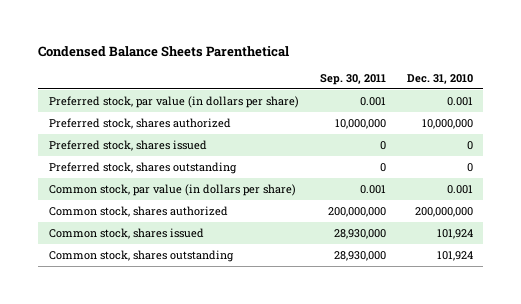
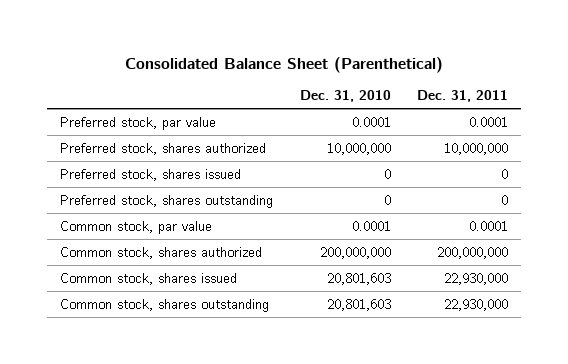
[38,45,290,57] Condensed Balance Sheets Parenthetical -> [125,56,444,73] Consolidated Balance Sheet (Parenthetical)
[319,73,386,85] Sep. 30, 2011 -> none
none -> [416,90,508,103] Dec. 31, 2011
[48,96,299,109] Preferred stock, par value (in dollars per share) -> [60,116,217,130] Preferred stock, par value
[446,97,473,107] 0.001 -> [351,116,391,127] 0.0001
[48,184,296,197] Common stock, par value (in dollars per share) -> [60,220,213,234] Common stock, par value
[446,185,473,195] 0.001 -> [351,220,391,231] 0.0001
[436,229,473,240] 101,924 -> [326,272,391,285] 20,801,603
[436,251,473,262] 101,924 -> [326,298,391,311] 20,801,603

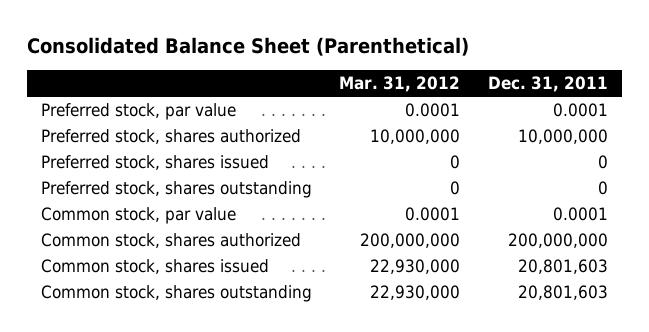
[299,90,391,103] Dec. 31, 2010 -> none
none -> [339,76,461,93] Mar. 31, 2012
[443,272,508,285] 22,930,000 -> [517,259,608,275] 20,801,603
[443,298,508,311] 22,930,000 -> [517,285,608,301] 20,801,603

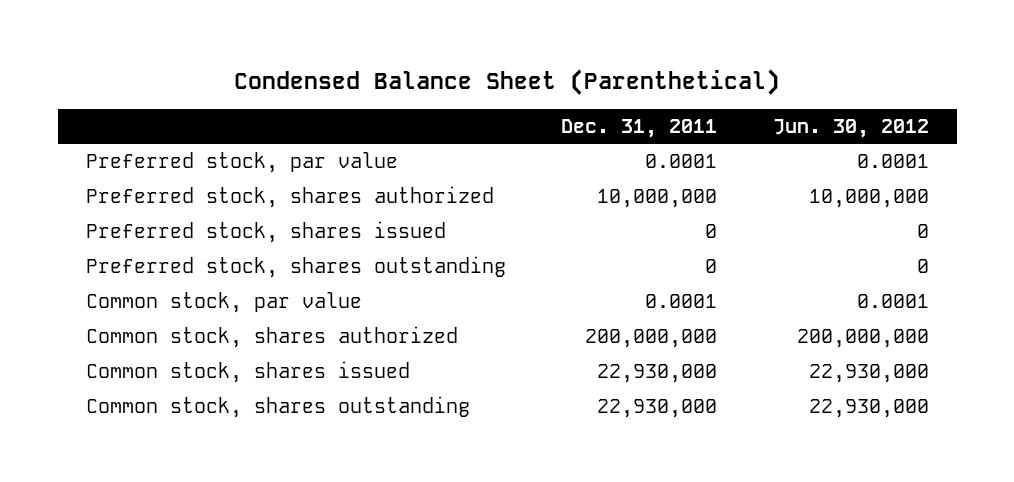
[27,37,470,57] Consolidated Balance Sheet (Parenthetical) -> [234,68,781,95] Condensed Balance Sheet (Parenthetical)
[339,76,461,93] Mar. 31, 2012 -> none
none -> [772,118,929,138] Jun. 30, 2012
[517,259,608,275] 20,801,603 -> [597,364,718,384] 22,930,000
[517,285,608,301] 20,801,603 -> [597,399,718,419] 22,930,000

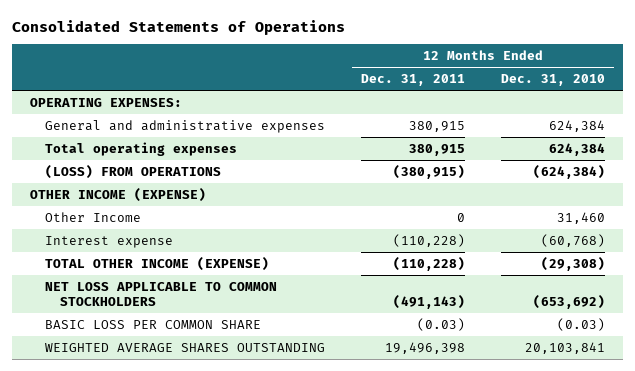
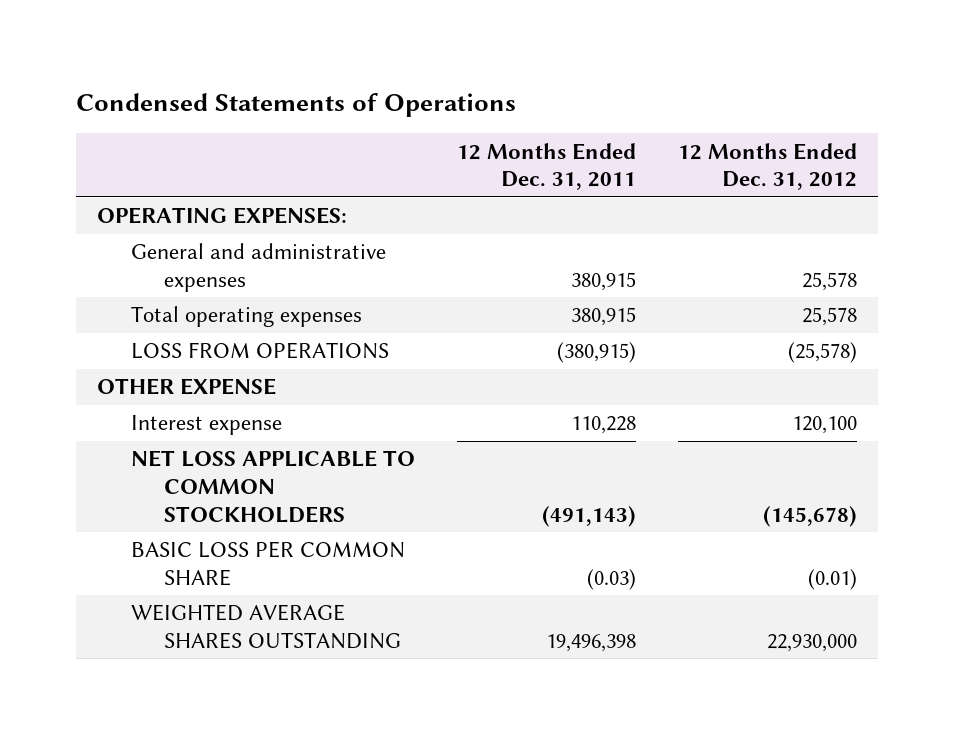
[11,19,345,35] Consolidated Statements of Operations -> [75,92,516,117] Condensed Statements of Operations
[501,74,606,87] Dec. 31, 2010 -> none
none -> [677,142,857,191] 12 Months Ended Dec. 31, 2012
[44,211,141,222] Other Income -> none
[44,256,269,271] TOTAL OTHER INCOME (EXPENSE) -> none
[44,164,221,179] (LOSS) FROM OPERATIONS -> [130,342,389,360] LOSS FROM OPERATIONS
[29,187,206,202] OTHER INCOME (EXPENSE) -> [96,378,276,396] OTHER EXPENSE
[392,233,465,247] (110,228) -> [570,416,636,435] 110,228

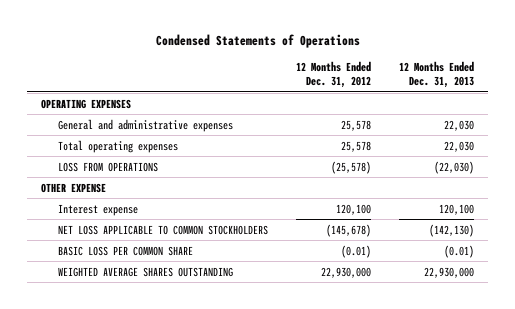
[456,142,636,191] 12 Months Ended Dec. 31, 2011 -> none
none -> [399,61,475,88] 12 Months Ended Dec. 31, 2013
[96,207,347,225] OPERATING EXPENSES: -> [41,98,132,109] OPERATING EXPENSES

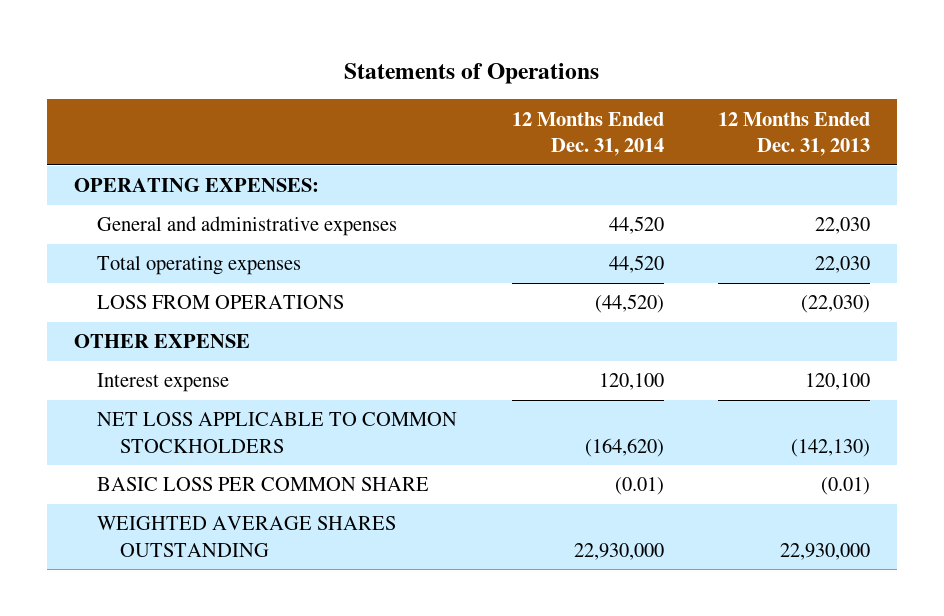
[155,33,360,48] Condensed Statements of Operations -> [344,62,600,84] Statements of Operations
[296,61,372,88] 12 Months Ended Dec. 31, 2012 -> none
none -> [511,111,664,157] 12 Months Ended Dec. 31, 2014
[41,98,132,109] OPERATING EXPENSES -> [74,178,320,193] OPERATING EXPENSES:

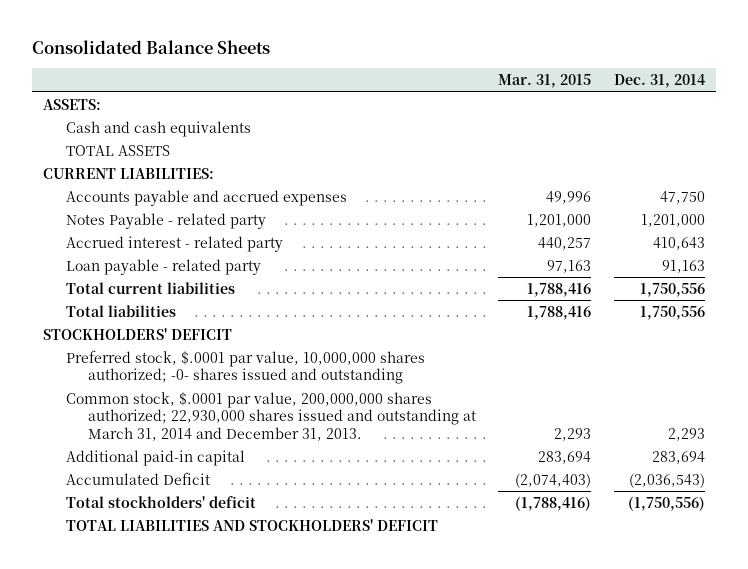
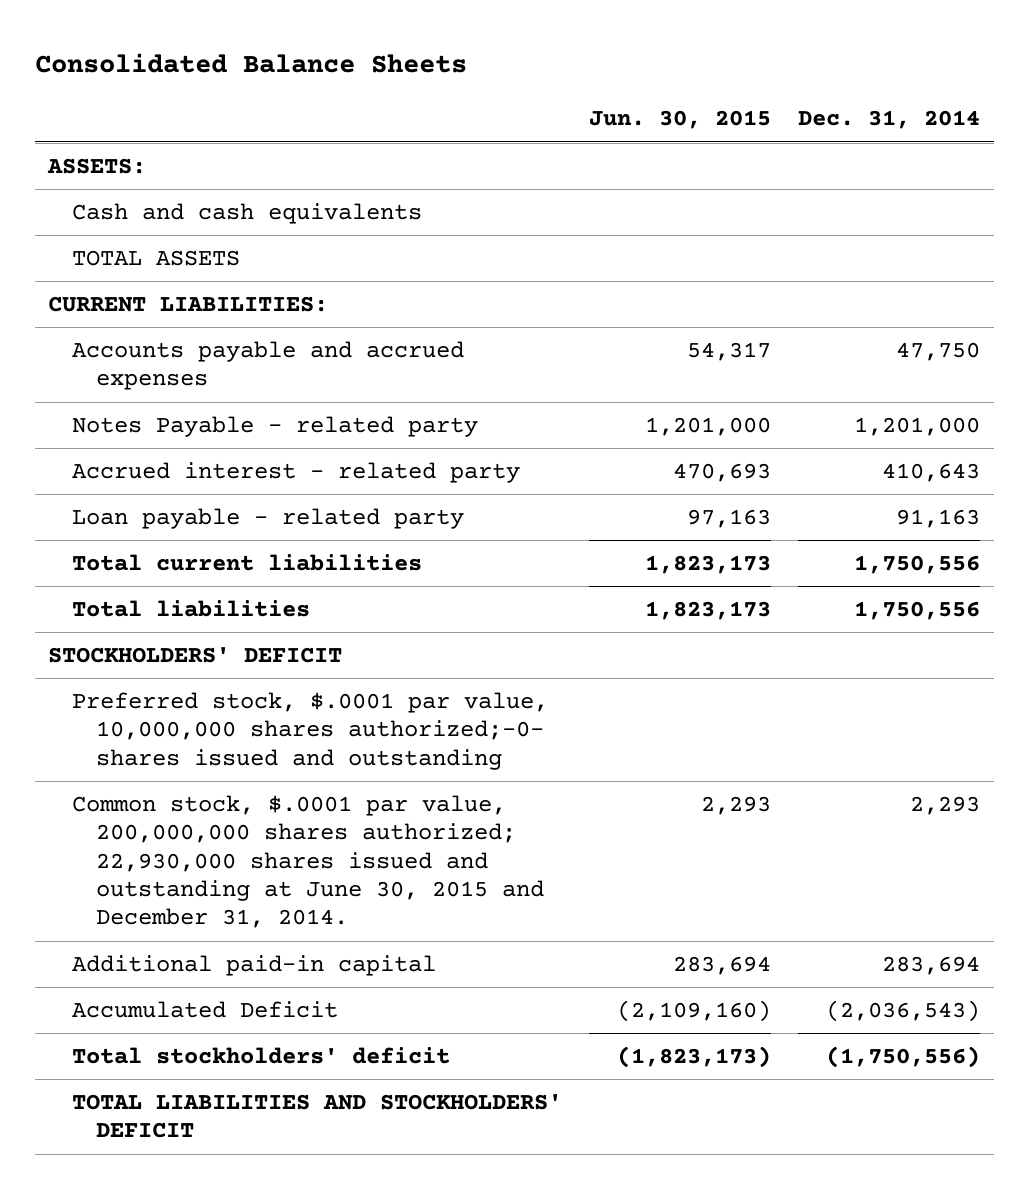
[498,74,592,89] Mar. 31, 2015 -> none
none -> [589,110,772,130] Jun. 30, 2015
[65,349,425,385] Preferred stock, $.0001 par value, 10,000,000 shares authorized; -0- shares issued and outstanding -> [72,692,549,770] Preferred stock, $.0001 par value, 10,000,000 shares authorized;-0- shares issued and outstanding
[65,391,476,441] Common stock, $.0001 par value, 200,000,000 shares authorized; 22,930,000 shares issued and outstanding at March 31, 2014 and December 31, 2013. -> [72,795,545,929] Common stock, $.0001 par value, 200,000,000 shares authorized; 22,930,000 shares issued and outstanding at June 30, 2015 and December 31, 2014.

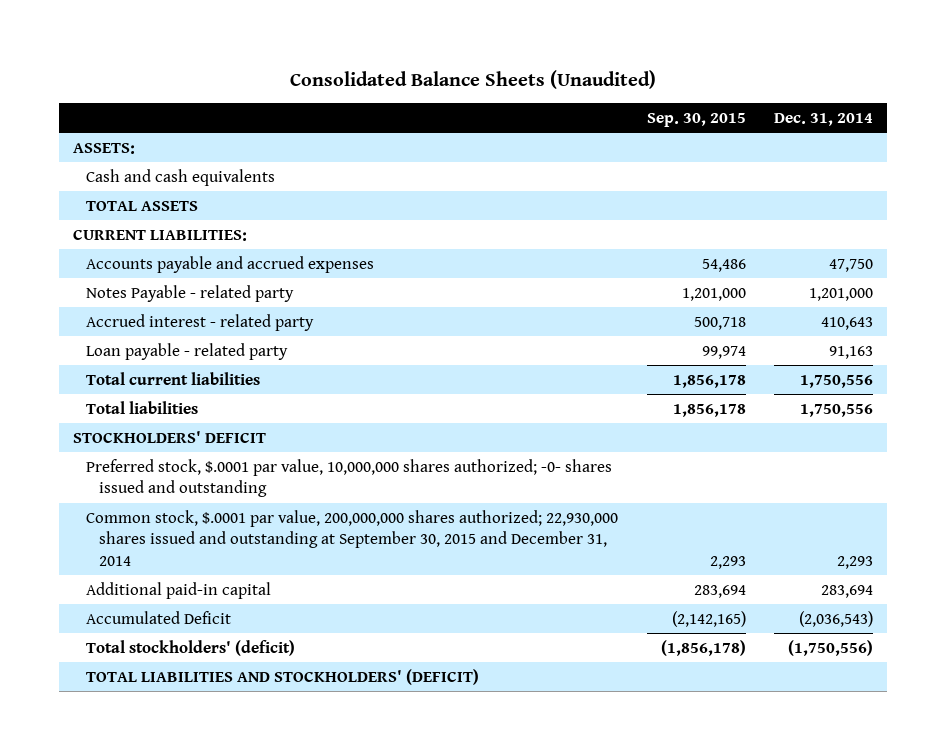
[34,52,467,73] Consolidated Balance Sheets -> [290,69,657,89] Consolidated Balance Sheets (Unaudited)
[589,110,772,130] Jun. 30, 2015 -> none
none -> [646,112,746,127] Sep. 30, 2015
[72,692,549,770] Preferred stock, $.0001 par value, 10,000,000 shares authorized;-0- shares issued and outstanding -> [86,458,613,498] Preferred stock, $.0001 par value, 10,000,000 shares authorized; -0- shares issued and outstanding
[72,795,545,929] Common stock, $.0001 par value, 200,000,000 shares authorized; 22,930,000 shares issued and outstanding at June 30, 2015 and December 31, 2014. -> [86,509,619,566] Common stock, $.0001 par value, 200,000,000 shares authorized; 22,930,000 shares issued and outstanding at September 30, 2015 and December 31, 2014
[72,1047,451,1065] Total stockholders' deficit -> [86,639,296,656] Total stockholders' (deficit)
[72,1094,563,1139] TOTAL LIABILITIES AND STOCKHOLDERS' DEFICIT -> [86,668,480,685] TOTAL LIABILITIES AND STOCKHOLDERS' (DEFICIT)

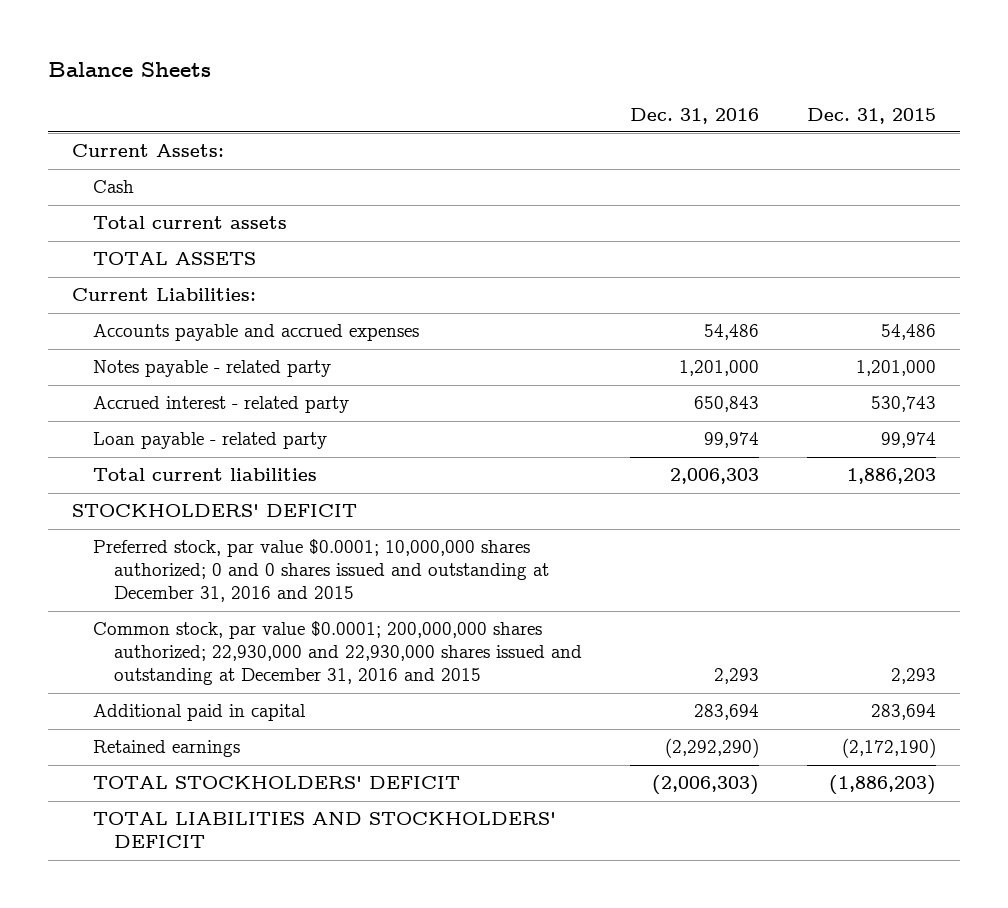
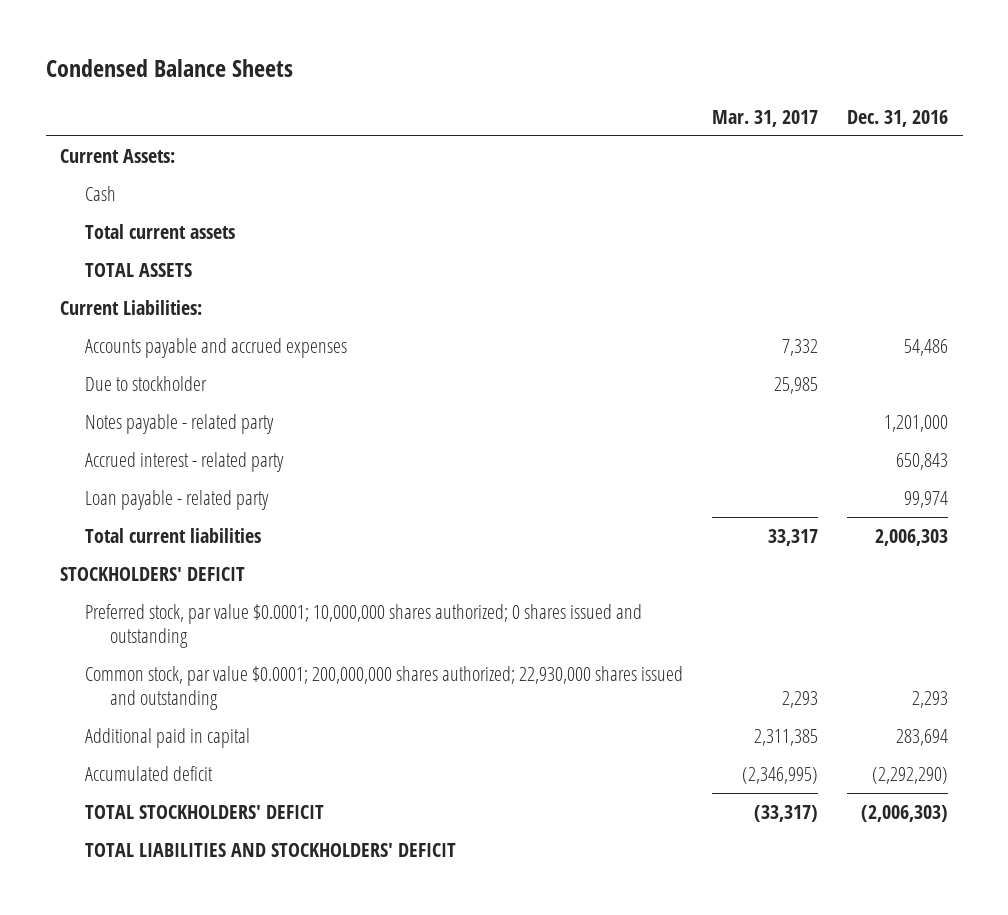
[47,62,211,78] Balance Sheets -> [45,59,293,78] Condensed Balance Sheets
[807,107,937,124] Dec. 31, 2015 -> none
none -> [712,109,819,127] Mar. 31, 2017
none -> [85,376,208,392] Due to stockholder
[92,539,550,603] Preferred stock, par value $0.0001; 10,000,000 shares authorized; 0 and 0 shares issued and outstanding at December 31, 2016 and 2015 -> [85,604,643,649] Preferred stock, par value $0.0001; 10,000,000 shares authorized; 0 shares issued and outstanding
[92,621,583,686] Common stock, par value $0.0001; 200,000,000 shares authorized; 22,930,000 and 22,930,000 shares issued and outstanding at December 31, 2016 and 2015 -> [85,666,684,711] Common stock, par value $0.0001; 200,000,000 shares authorized; 22,930,000 shares issued and outstanding
[92,740,240,758] Retained earnings -> [85,766,214,782] Accumulated deficit

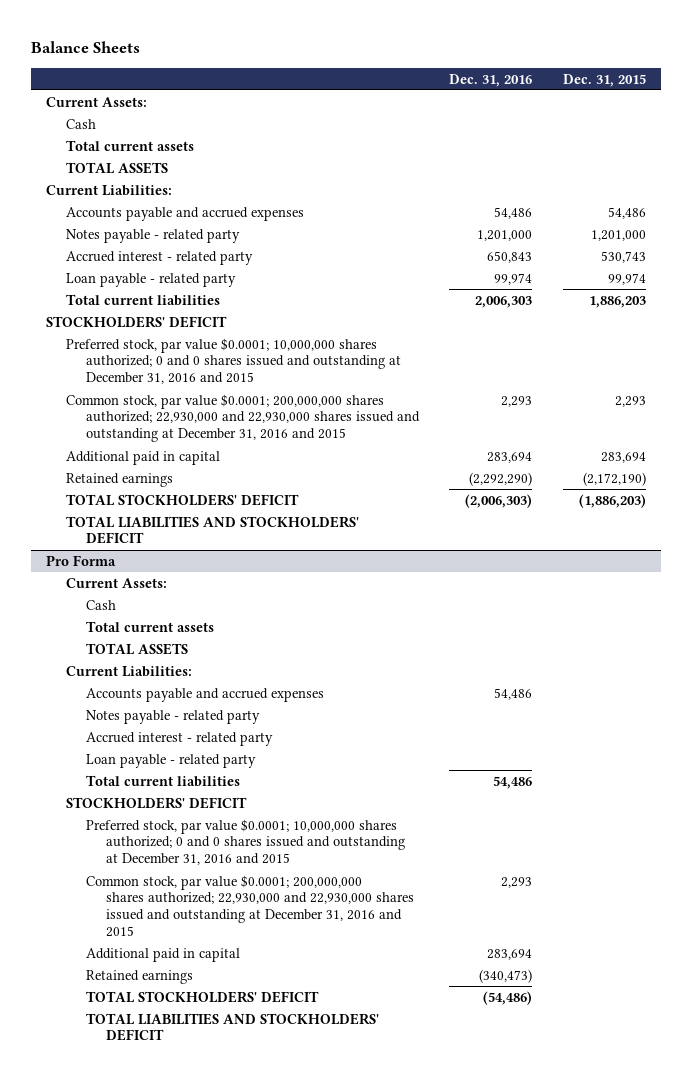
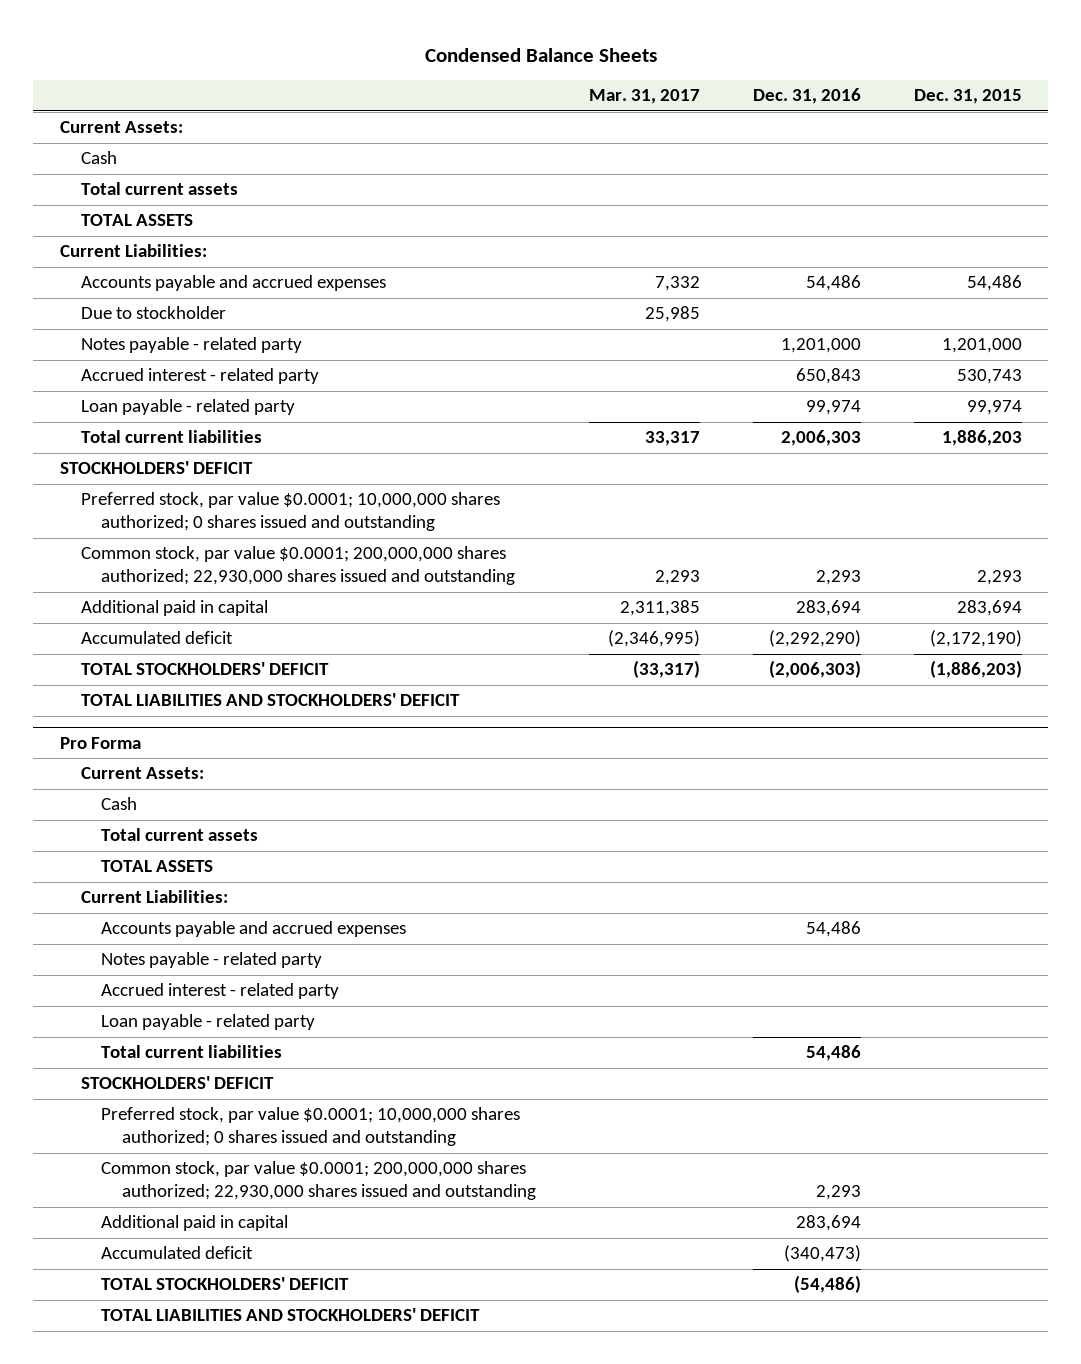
[30,41,140,54] Balance Sheets -> [424,47,657,62] Condensed Balance Sheets
none -> [588,89,700,105] Mar. 31, 2017
none -> [80,306,226,320] Due to stockholder
[65,337,401,385] Preferred stock, par value $0.0001; 10,000,000 shares authorized; 0 and 0 shares issued and outstanding at December 31, 2016 and 2015 -> [80,492,500,532] Preferred stock, par value $0.0001; 10,000,000 shares authorized; 0 shares issued and outstanding
[65,393,420,443] Common stock, par value $0.0001; 200,000,000 shares authorized; 22,930,000 and 22,930,000 shares issued and outstanding at December 31, 2016 and 2015 -> [80,546,516,586] Common stock, par value $0.0001; 200,000,000 shares authorized; 22,930,000 shares issued and outstanding
[65,472,173,487] Retained earnings -> [80,631,233,645] Accumulated deficit
[85,818,405,866] Preferred stock, par value $0.0001; 10,000,000 shares authorized; 0 and 0 shares issued and outstanding at December 31, 2016 and 2015 -> [101,1107,521,1147] Preferred stock, par value $0.0001; 10,000,000 shares authorized; 0 shares issued and outstanding
[85,874,414,937] Common stock, par value $0.0001; 200,000,000 shares authorized; 22,930,000 and 22,930,000 shares issued and outstanding at December 31, 2016 and 2015 -> [101,1161,537,1201] Common stock, par value $0.0001; 200,000,000 shares authorized; 22,930,000 shares issued and outstanding
[85,969,193,984] Retained earnings -> [101,1246,254,1260] Accumulated deficit

